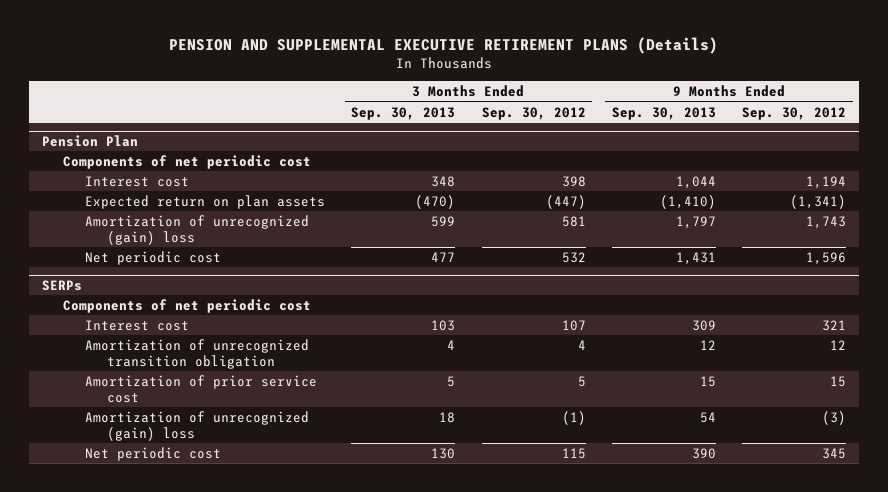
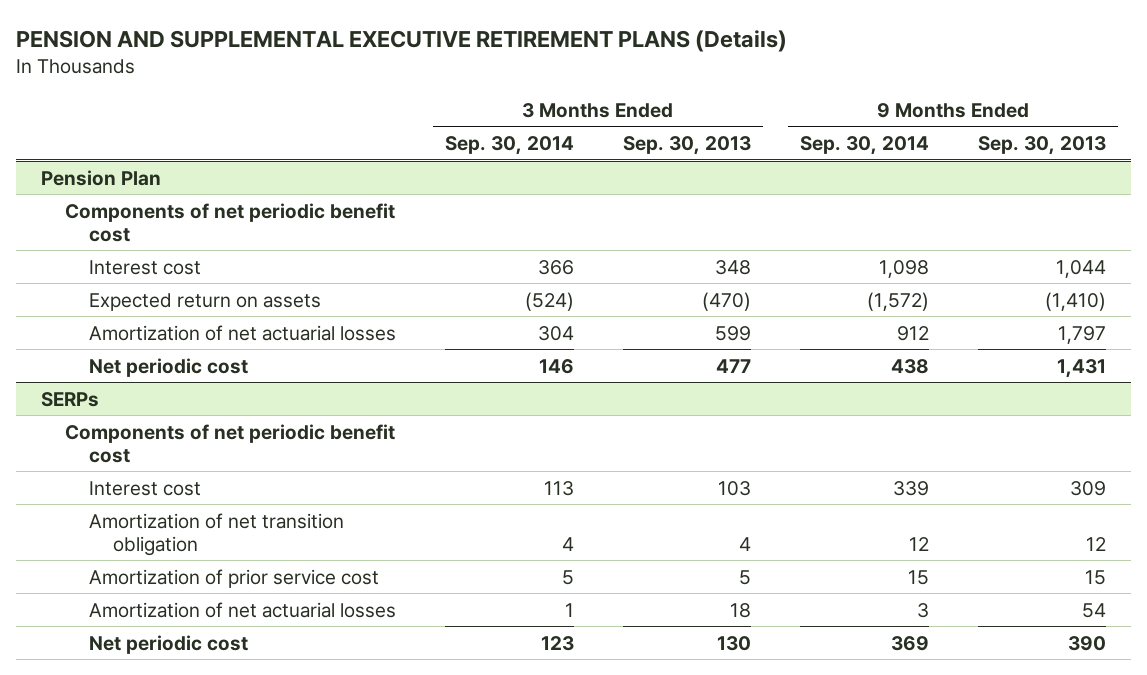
[481,106,586,120] Sep. 30, 2012 -> none
[742,106,847,120] Sep. 30, 2012 -> none
none -> [445,135,575,155] Sep. 30, 2014
none -> [800,135,930,155] Sep. 30, 2014
[63,154,312,169] Components of net periodic cost -> [65,202,396,242] Components of net periodic benefit cost
[85,194,326,209] Expected return on plan assets -> [89,292,322,311] Expected return on assets
[85,214,310,246] Amortization of unrecognized (gain) loss -> [89,324,397,341] Amortization of net actuarial losses
[63,298,312,313] Components of net periodic cost -> [65,423,396,463] Components of net periodic benefit cost
[85,338,310,370] Amortization of unrecognized transition obligation -> [89,512,345,556] Amortization of net transition obligation
[85,410,310,442] Amortization of unrecognized (gain) loss -> [89,601,397,618] Amortization of net actuarial losses

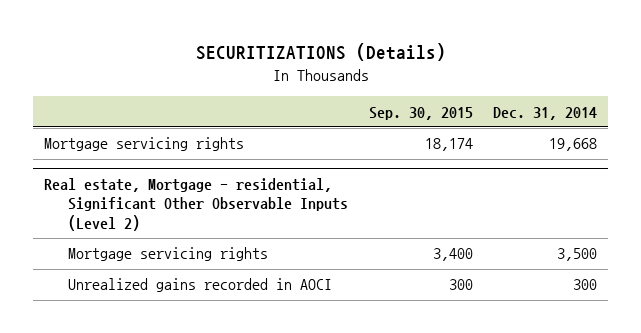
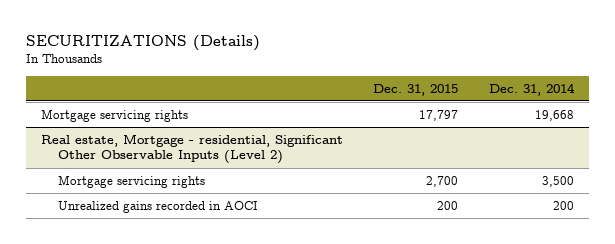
[368,106,473,120] Sep. 30, 2015 -> none
none -> [373,83,459,96] Dec. 31, 2015
[573,279,598,291] 300 -> [552,200,574,210] 200

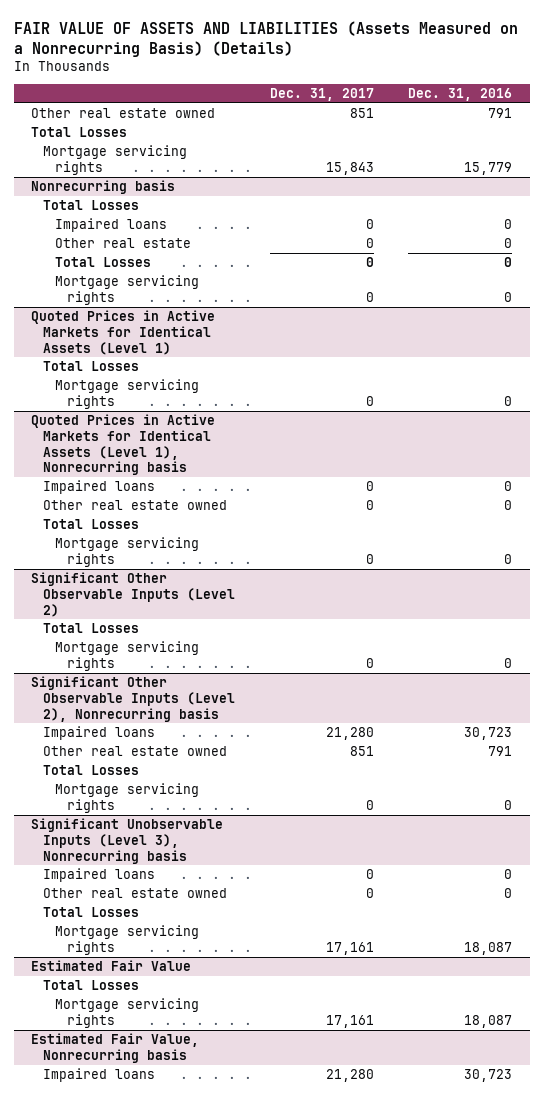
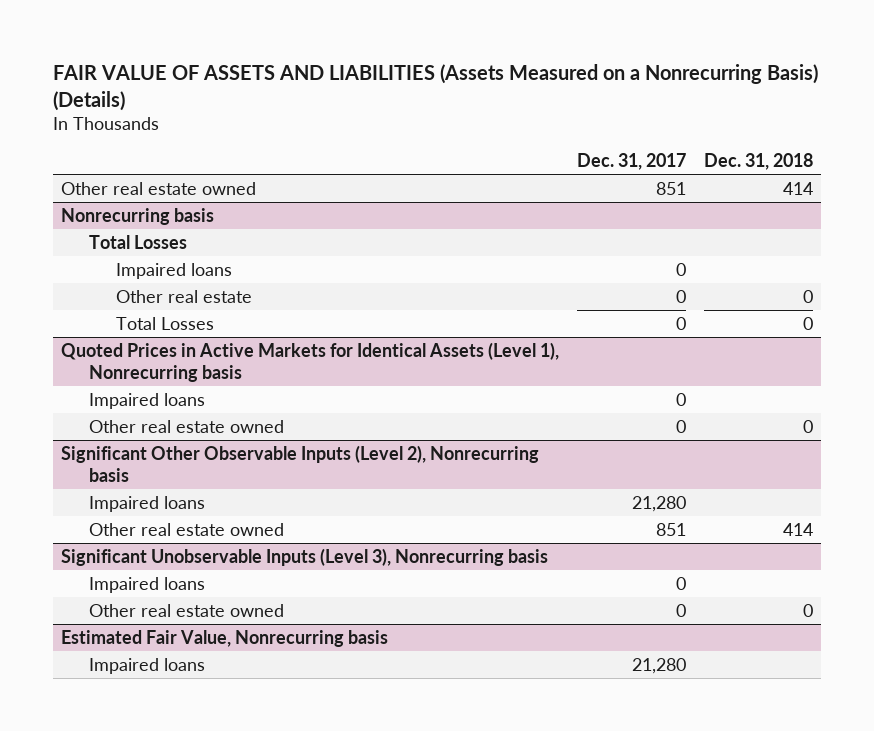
[408,88,513,102] Dec. 31, 2016 -> none
none -> [703,152,813,170] Dec. 31, 2018
[31,127,128,138] Total Losses -> none
[43,145,188,175] Mortgage servicing rights -> none
[55,275,200,305] Mortgage servicing rights -> none
[31,310,216,355] Quoted Prices in Active Markets for Identical Assets (Level 1) -> none
[43,361,140,372] Total Losses -> none
[55,379,200,409] Mortgage servicing rights -> none
[43,519,140,530] Total Losses -> none
[55,537,200,567] Mortgage servicing rights -> none
[31,572,236,617] Significant Other Observable Inputs (Level 2) -> none
[43,623,140,634] Total Losses -> none
[55,641,200,671] Mortgage servicing rights -> none
[43,765,140,776] Total Losses -> none
[55,783,200,813] Mortgage servicing rights -> none
[43,907,140,918] Total Losses -> none
[55,925,200,955] Mortgage servicing rights -> none
[31,960,192,972] Estimated Fair Value -> none
[43,980,140,991] Total Losses -> none
[55,998,200,1028] Mortgage servicing rights -> none

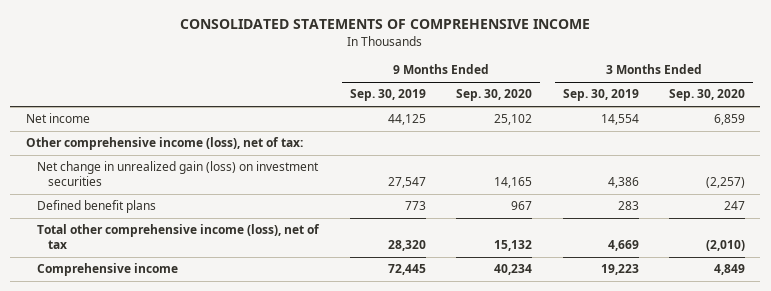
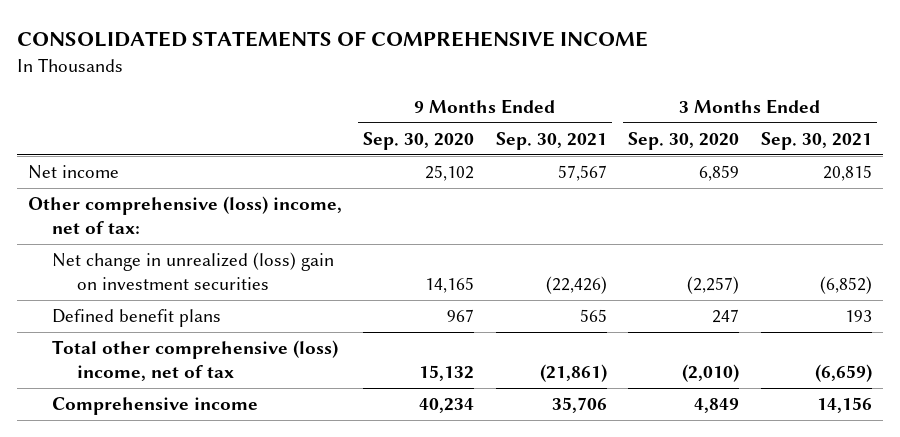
[349,89,426,102] Sep. 30, 2019 -> none
[562,89,639,102] Sep. 30, 2019 -> none
none -> [495,131,607,150] Sep. 30, 2021
none -> [761,131,873,150] Sep. 30, 2021
[25,137,303,151] Other comprehensive income (loss), net of tax: -> [27,196,342,234] Other comprehensive (loss) income, net of tax:
[37,161,320,187] Net change in unrealized gain (loss) on investment securities -> [52,252,335,290] Net change in unrealized (loss) gain on investment securities
[37,224,321,250] Total other comprehensive income (loss), net of tax -> [52,340,339,381] Total other comprehensive (loss) income, net of tax

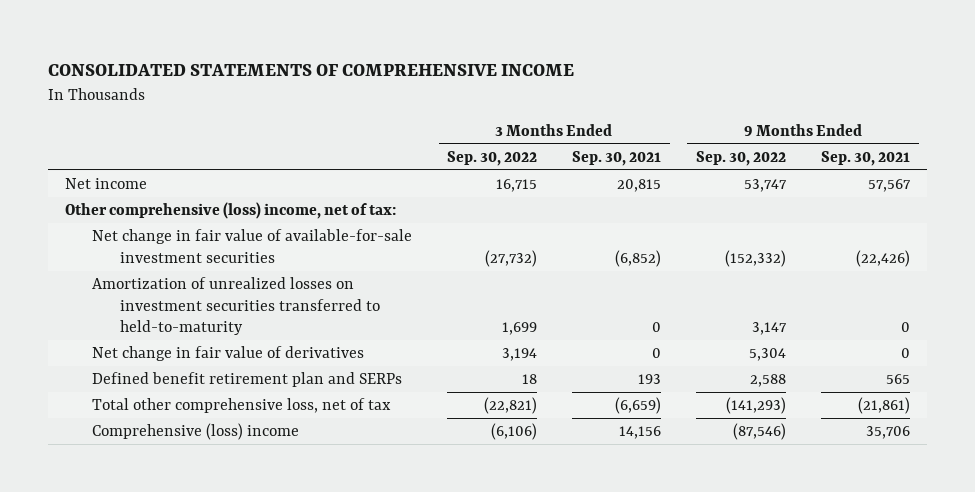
[363,131,475,150] Sep. 30, 2020 -> none
[628,131,740,150] Sep. 30, 2020 -> none
none -> [447,150,538,166] Sep. 30, 2022
none -> [696,150,787,166] Sep. 30, 2022
[52,252,335,290] Net change in unrealized (loss) gain on investment securities -> [92,229,413,263] Net change in fair value of available-for-sale investment securities
none -> [92,277,380,336] Amortization of unrealized losses on investment securities transferred to held-to-maturity
none -> [92,346,365,362] Net change in fair value of derivatives
[52,309,222,328] Defined benefit plans -> [92,372,403,388] Defined benefit retirement plan and SERPs
[52,340,339,381] Total other comprehensive (loss) income, net of tax -> [92,398,392,414] Total other comprehensive loss, net of tax
[52,397,259,416] Comprehensive income -> [92,423,300,441] Comprehensive (loss) income

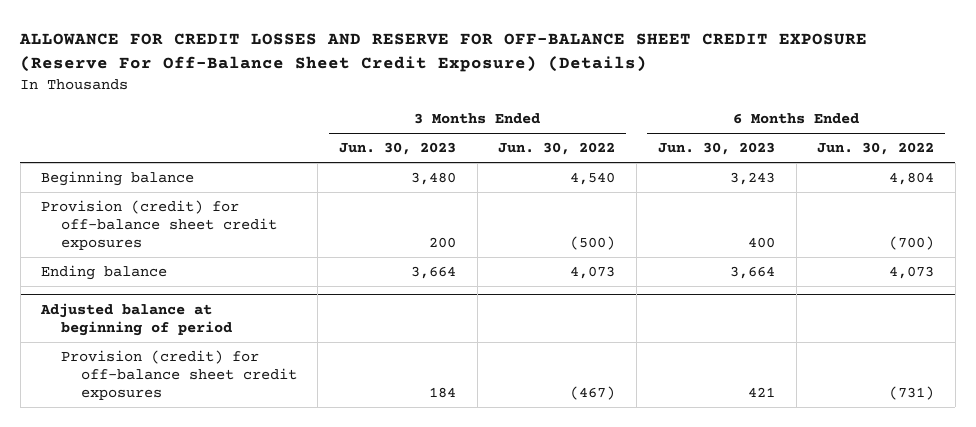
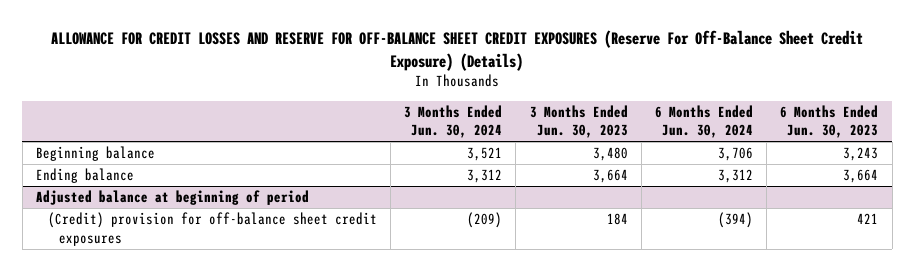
[19,33,868,73] ALLOWANCE FOR CREDIT LOSSES AND RESERVE FOR OFF-BALANCE SHEET CREDIT EXPOSURE (Reserve For Off-Balance Sheet Credit Exposure) (Details) -> [51,30,864,71] ALLOWANCE FOR CREDIT LOSSES AND RESERVE FOR OFF-BALANCE SHEET CREDIT EXPOSURES (Reserve For Off-Balance Sheet Credit Exposure) (Details)
[498,142,616,156] Jun. 30, 2022 -> none
[817,142,935,156] Jun. 30, 2022 -> none
none -> [404,104,503,139] 3 Months Ended Jun. 30, 2024
none -> [655,104,754,139] 6 Months Ended Jun. 30, 2024
[41,199,278,250] Provision (credit) for off-balance sheet credit exposures -> none
[61,349,297,400] Provision (credit) for off-balance sheet credit exposures -> [47,212,377,246] (Credit) provision for off-balance sheet credit exposures

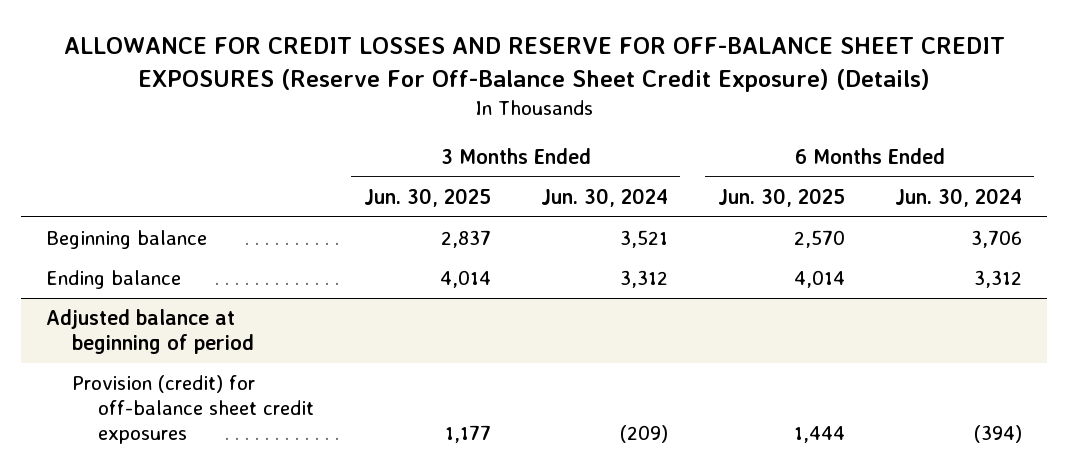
[529,104,628,139] 3 Months Ended Jun. 30, 2023 -> none
[780,104,879,139] 6 Months Ended Jun. 30, 2023 -> none
none -> [363,187,491,207] Jun. 30, 2025
none -> [717,187,845,207] Jun. 30, 2025
[47,212,377,246] (Credit) provision for off-balance sheet credit exposures -> [71,375,314,445] Provision (credit) for off-balance sheet credit exposures

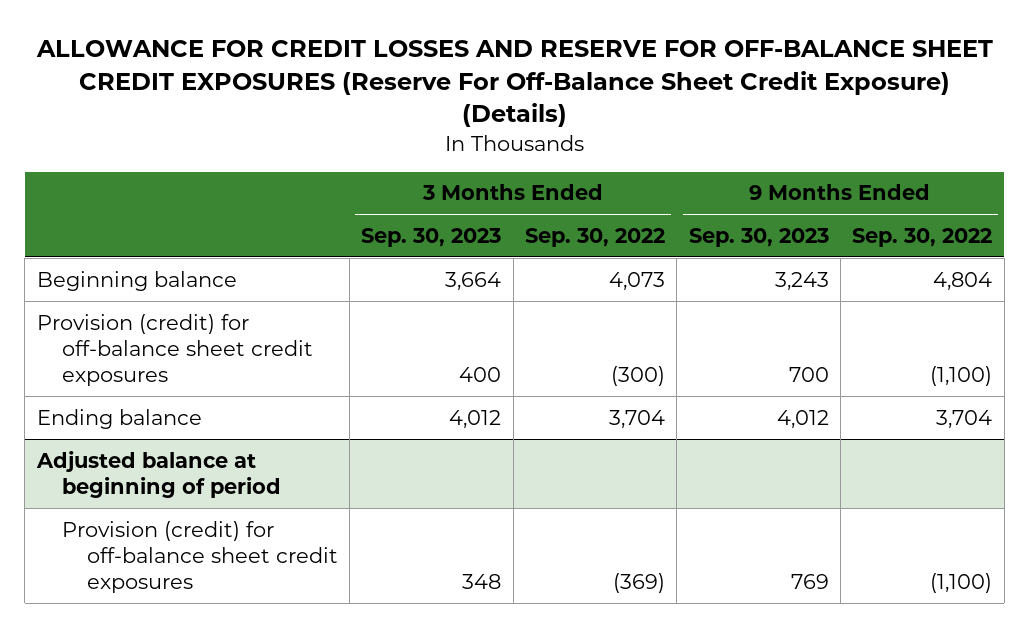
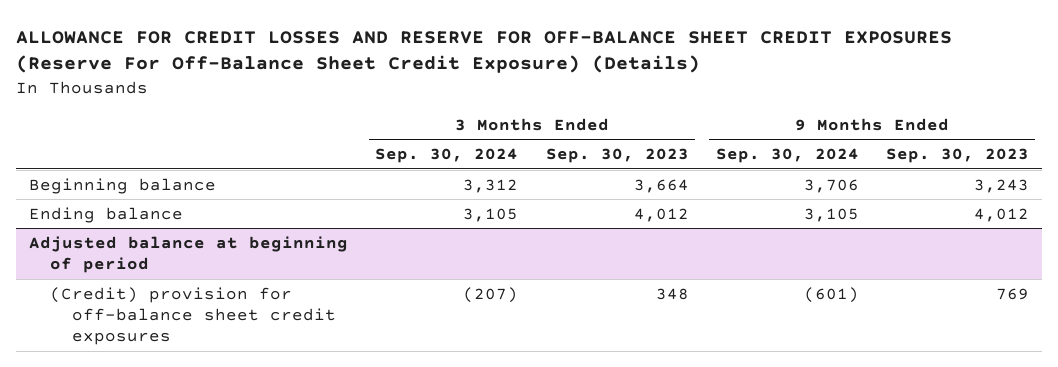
[524,227,665,247] Sep. 30, 2022 -> none
[852,227,993,247] Sep. 30, 2022 -> none
none -> [375,148,519,164] Sep. 30, 2024
none -> [715,148,859,164] Sep. 30, 2024
[36,313,313,386] Provision (credit) for off-balance sheet credit exposures -> none
[61,520,338,593] Provision (credit) for off-balance sheet credit exposures -> [50,286,336,346] (Credit) provision for off-balance sheet credit exposures

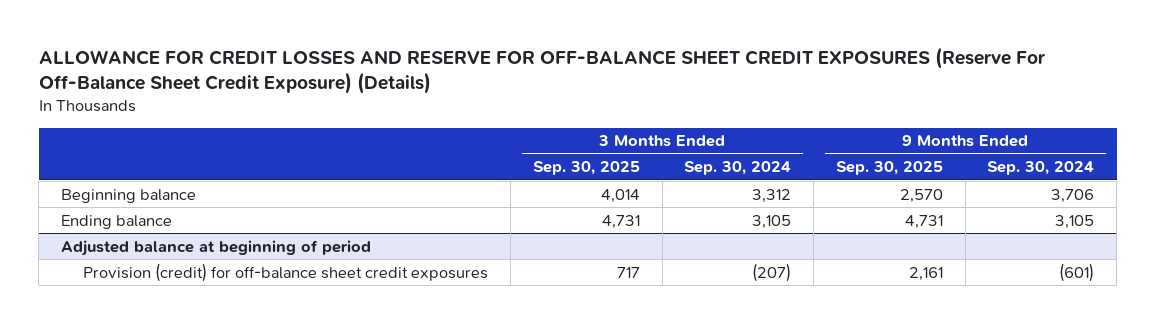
[545,148,689,164] Sep. 30, 2023 -> none
[885,148,1029,164] Sep. 30, 2023 -> none
none -> [532,161,640,176] Sep. 30, 2025
none -> [835,161,943,176] Sep. 30, 2025
[50,286,336,346] (Credit) provision for off-balance sheet credit exposures -> [83,262,489,282] Provision (credit) for off-balance sheet credit exposures

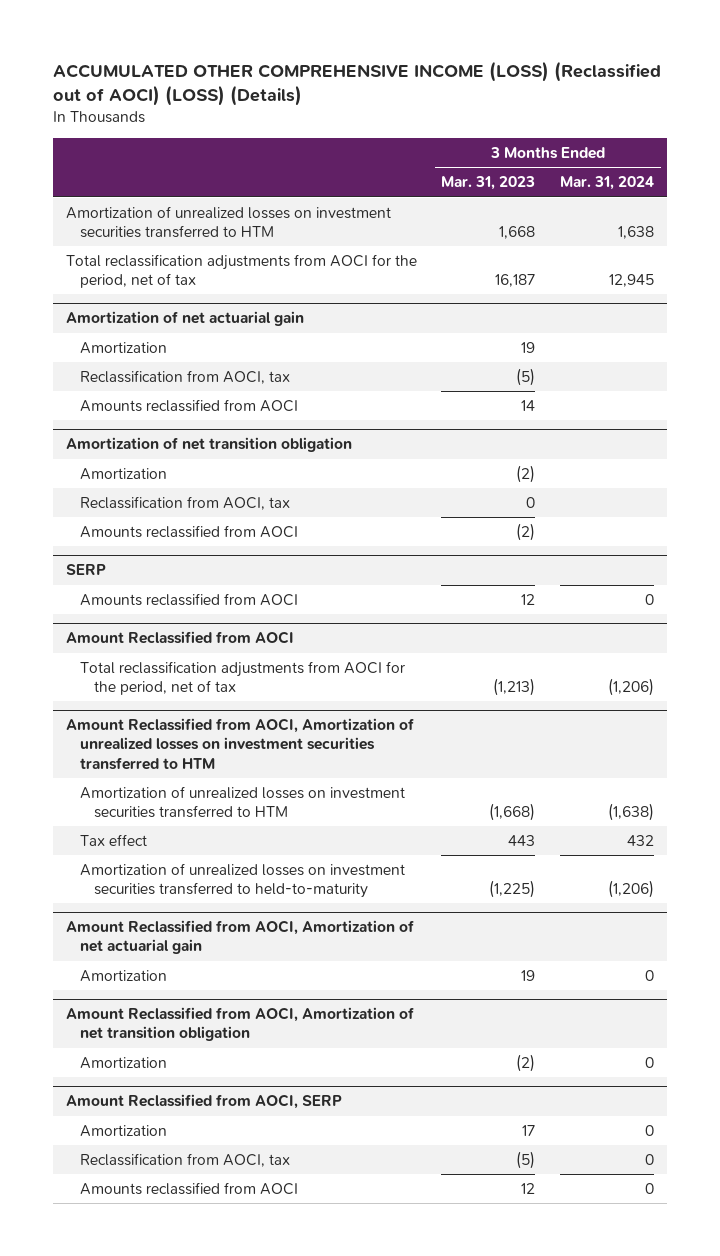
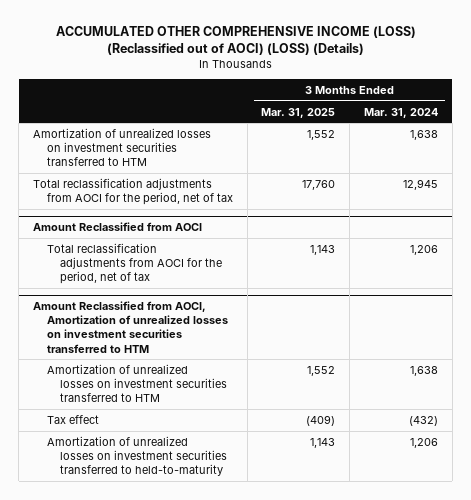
[441,176,536,191] Mar. 31, 2023 -> none
none -> [261,107,336,118] Mar. 31, 2025
[65,311,304,327] Amortization of net actuarial gain -> none
[79,341,167,354] Amortization -> none
[79,369,290,384] Reclassification from AOCI, tax -> none
[79,398,298,412] Amounts reclassified from AOCI -> none
[65,437,352,453] Amortization of net transition obligation -> none
[79,467,167,480] Amortization -> none
[79,495,290,510] Reclassification from AOCI, tax -> none
[79,524,298,538] Amounts reclassified from AOCI -> none
[65,564,106,576] SERP -> none
[79,592,298,606] Amounts reclassified from AOCI -> none
[608,677,655,696] (1,206) -> [410,244,439,255] 1,206
[65,920,414,955] Amount Reclassified from AOCI, Amortization of net actuarial gain -> none
[79,969,167,982] Amortization -> none
[65,1007,414,1042] Amount Reclassified from AOCI, Amortization of net transition obligation -> none
[79,1056,167,1069] Amortization -> none
[65,1094,342,1110] Amount Reclassified from AOCI, SERP -> none
[79,1124,167,1137] Amortization -> none
[79,1152,290,1167] Reclassification from AOCI, tax -> none
[79,1181,298,1195] Amounts reclassified from AOCI -> none
[608,802,655,821] (1,638) -> [410,365,439,376] 1,638
[627,834,655,846] 432 -> [409,415,439,426] (432)
[608,879,655,898] (1,206) -> [410,437,439,448] 1,206

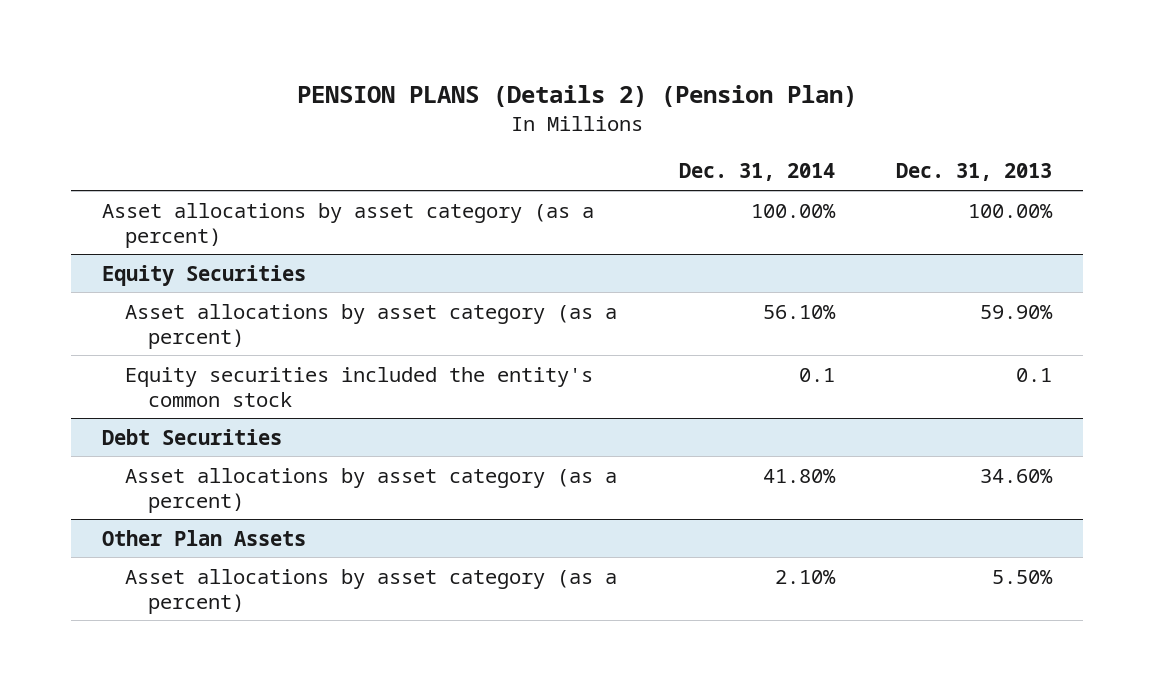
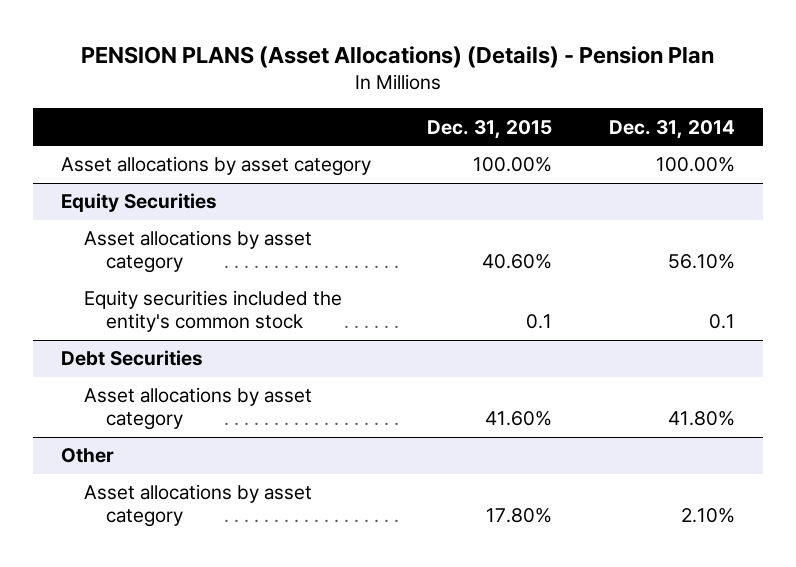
[297,84,858,107] PENSION PLANS (Details 2) (Pension Plan) -> [80,45,714,68] PENSION PLANS (Asset Allocations) (Details) - Pension Plan
[896,163,1053,182] Dec. 31, 2013 -> none
none -> [427,119,553,139] Dec. 31, 2015
[101,202,594,248] Asset allocations by asset category (as a percent) -> [60,156,371,177] Asset allocations by asset category
[124,303,617,349] Asset allocations by asset category (as a percent) -> [83,230,312,274] Asset allocations by asset category
[101,529,306,546] Other Plan Assets -> none
[124,467,617,513] Asset allocations by asset category (as a percent) -> [83,387,312,431] Asset allocations by asset category
none -> [60,448,114,464] Other
[124,568,617,614] Asset allocations by asset category (as a percent) -> [83,484,312,528] Asset allocations by asset category

